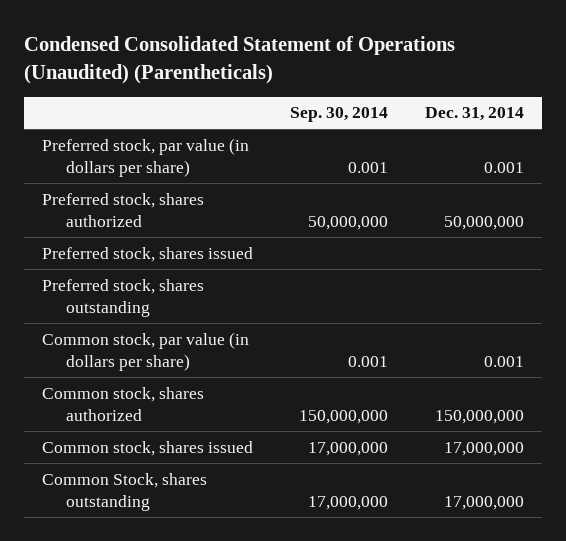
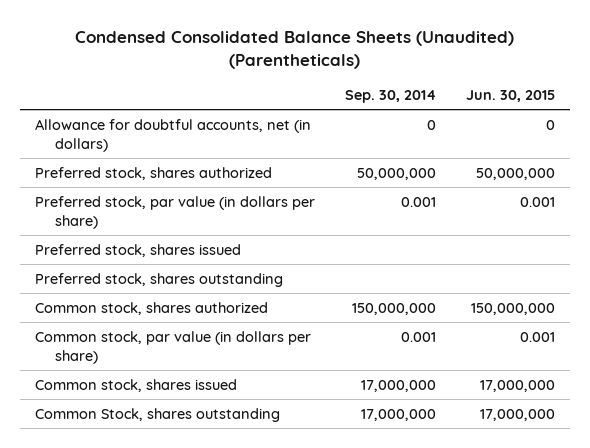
[23,36,455,84] Condensed Consolidated Statement of Operations (Unaudited) (Parentheticals) -> [74,30,514,69] Condensed Consolidated Balance Sheets (Unaudited) (Parentheticals)
[424,107,524,122] Dec. 31, 2014 -> none
none -> [465,90,555,103] Jun. 30, 2015
none -> [34,118,311,152] Allowance for doubtful accounts, net (in dollars)
[42,137,250,177] Preferred stock, par value (in dollars per share) -> [34,195,315,229] Preferred stock, par value (in dollars per share)
[42,331,250,371] Common stock, par value (in dollars per share) -> [34,330,311,364] Common stock, par value (in dollars per share)

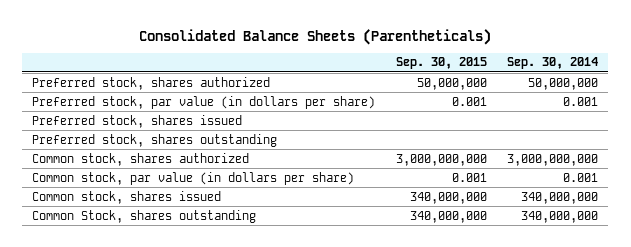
[74,30,514,69] Condensed Consolidated Balance Sheets (Unaudited) (Parentheticals) -> [139,28,492,45] Consolidated Balance Sheets (Parentheticals)
[465,90,555,103] Jun. 30, 2015 -> none
none -> [395,57,487,70] Sep. 30, 2015
[34,118,311,152] Allowance for doubtful accounts, net (in dollars) -> none
[351,302,436,315] 150,000,000 -> [507,153,599,166] 3,000,000,000
[360,379,436,392] 17,000,000 -> [521,191,599,204] 340,000,000
[360,408,436,421] 17,000,000 -> [521,210,599,223] 340,000,000

